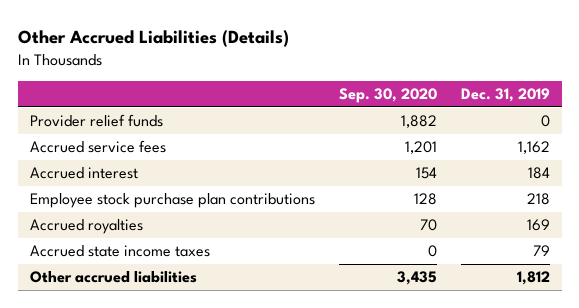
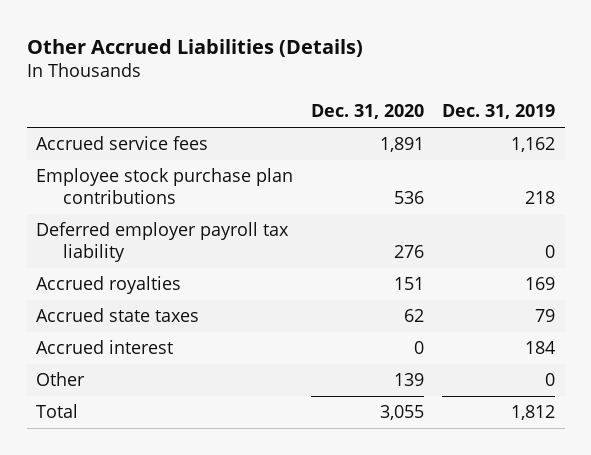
[338,88,437,104] Sep. 30, 2020 -> none
none -> [311,104,425,120] Dec. 31, 2020
[29,114,163,128] Provider relief funds -> none
none -> [35,222,289,262] Deferred employer payroll tax liability
[29,245,210,258] Accrued state income taxes -> [35,308,199,323] Accrued state taxes
[29,167,138,180] Accrued interest -> [35,340,173,355] Accrued interest
none -> [35,372,85,387] Other
[29,271,197,284] Other accrued liabilities -> [35,404,78,419] Total

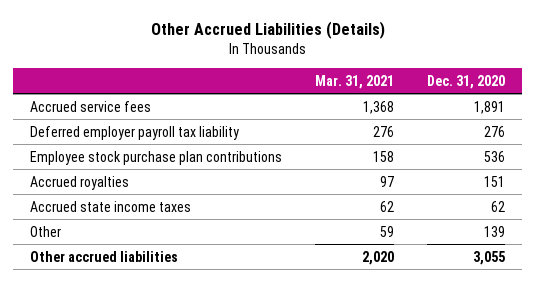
[442,104,556,120] Dec. 31, 2019 -> none
none -> [315,74,395,89] Mar. 31, 2021
[35,168,293,204] Employee stock purchase plan contributions -> [29,150,282,165] Employee stock purchase plan contributions
[35,340,173,355] Accrued interest -> none
[35,308,199,323] Accrued state taxes -> [29,200,191,212] Accrued state income taxes
[35,404,78,419] Total -> [29,250,178,262] Other accrued liabilities

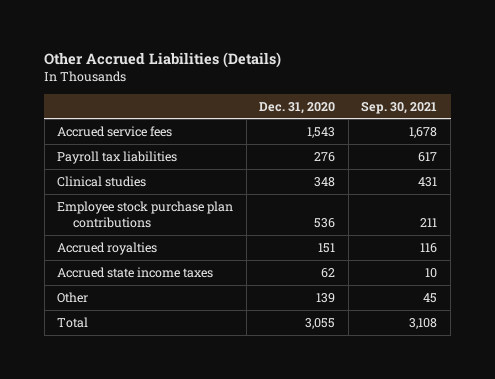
[315,74,395,89] Mar. 31, 2021 -> none
none -> [361,100,438,114] Sep. 30, 2021
[474,100,506,114] 1,891 -> [307,126,336,138] 1,543
[29,125,239,140] Deferred employer payroll tax liability -> [57,150,178,164] Payroll tax liabilities
none -> [57,175,147,187] Clinical studies
[29,250,178,262] Other accrued liabilities -> [57,316,89,328] Total

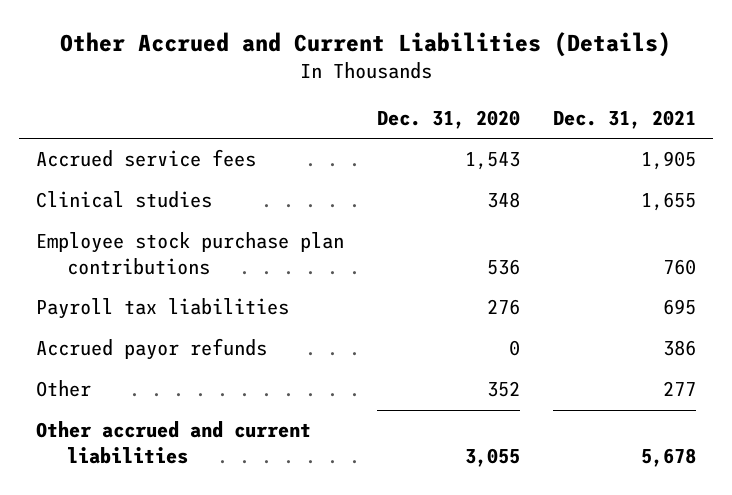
[44,51,282,68] Other Accrued Liabilities (Details) -> [59,31,671,57] Other Accrued and Current Liabilities (Details)
[361,100,438,114] Sep. 30, 2021 -> none
none -> [552,110,696,130] Dec. 31, 2021
[57,241,158,255] Accrued royalties -> none
[57,266,214,278] Accrued state income taxes -> none
[57,150,178,164] Payroll tax liabilities -> [35,298,289,320] Payroll tax liabilities
none -> [35,338,267,361] Accrued payor refunds
[316,292,336,303] 139 -> [486,381,520,398] 352
[57,316,89,328] Total -> [35,421,311,464] Other accrued and current liabilities

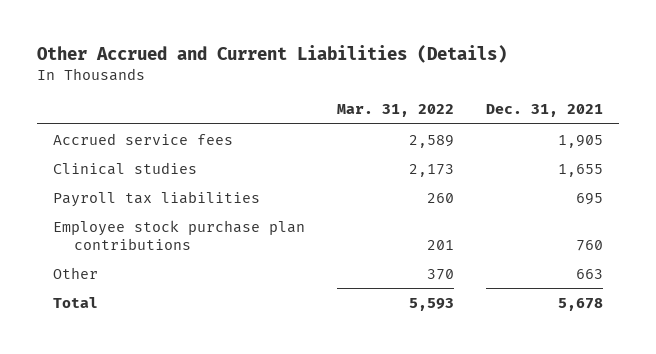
[376,110,520,130] Dec. 31, 2020 -> none
none -> [337,103,455,117] Mar. 31, 2022
[35,338,267,361] Accrued payor refunds -> none
[35,232,344,275] Employee stock purchase plan contributions -> [53,219,306,250] Employee stock purchase plan contributions
[662,381,696,397] 277 -> [576,268,604,279] 663
[35,421,311,464] Other accrued and current liabilities -> [53,296,99,308] Total

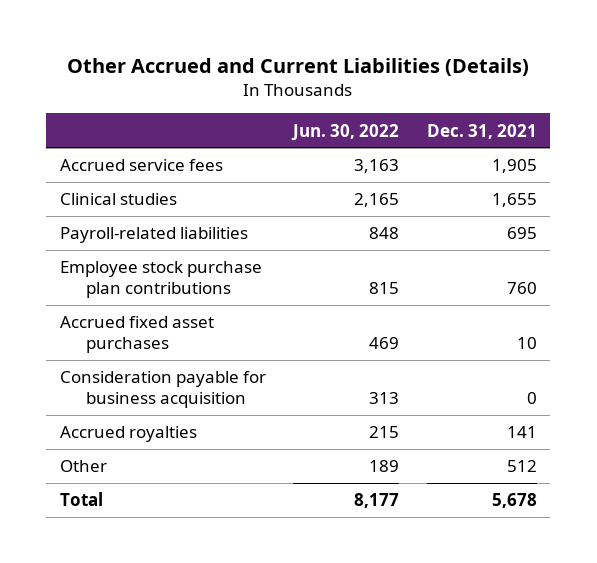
[337,103,455,117] Mar. 31, 2022 -> none
none -> [291,123,400,141] Jun. 30, 2022
[53,190,261,207] Payroll tax liabilities -> [59,227,248,244] Payroll-related liabilities
none -> [59,316,214,354] Accrued fixed asset purchases
none -> [59,371,266,409] Consideration payable for business acquisition
none -> [59,426,197,443] Accrued royalties
[576,268,604,279] 663 -> [506,460,537,473] 512

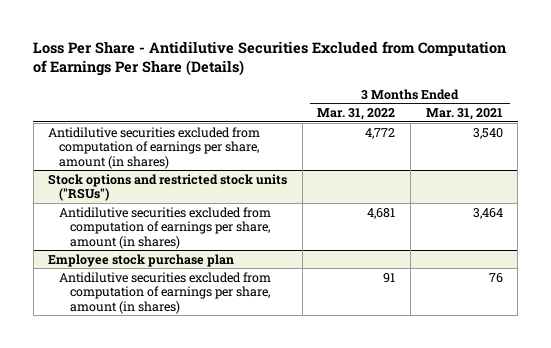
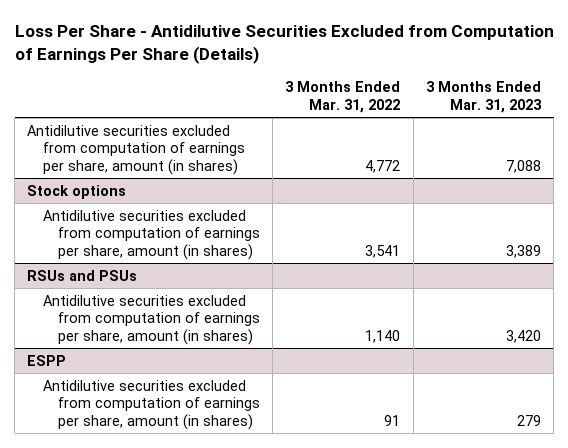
[425,108,503,121] Mar. 31, 2021 -> none
none -> [426,81,543,113] 3 Months Ended Mar. 31, 2023
[48,173,288,202] Stock options and restricted stock units ("RSUs") -> [27,184,127,199] Stock options
[367,207,396,219] 4,681 -> [365,244,401,258] 3,541
none -> [27,269,138,281] RSUs and PSUs
none -> [42,294,260,345] Antidilutive securities excluded from computation of earnings per share, amount (in shares)
[48,253,235,267] Employee stock purchase plan -> [27,354,67,366] ESPP

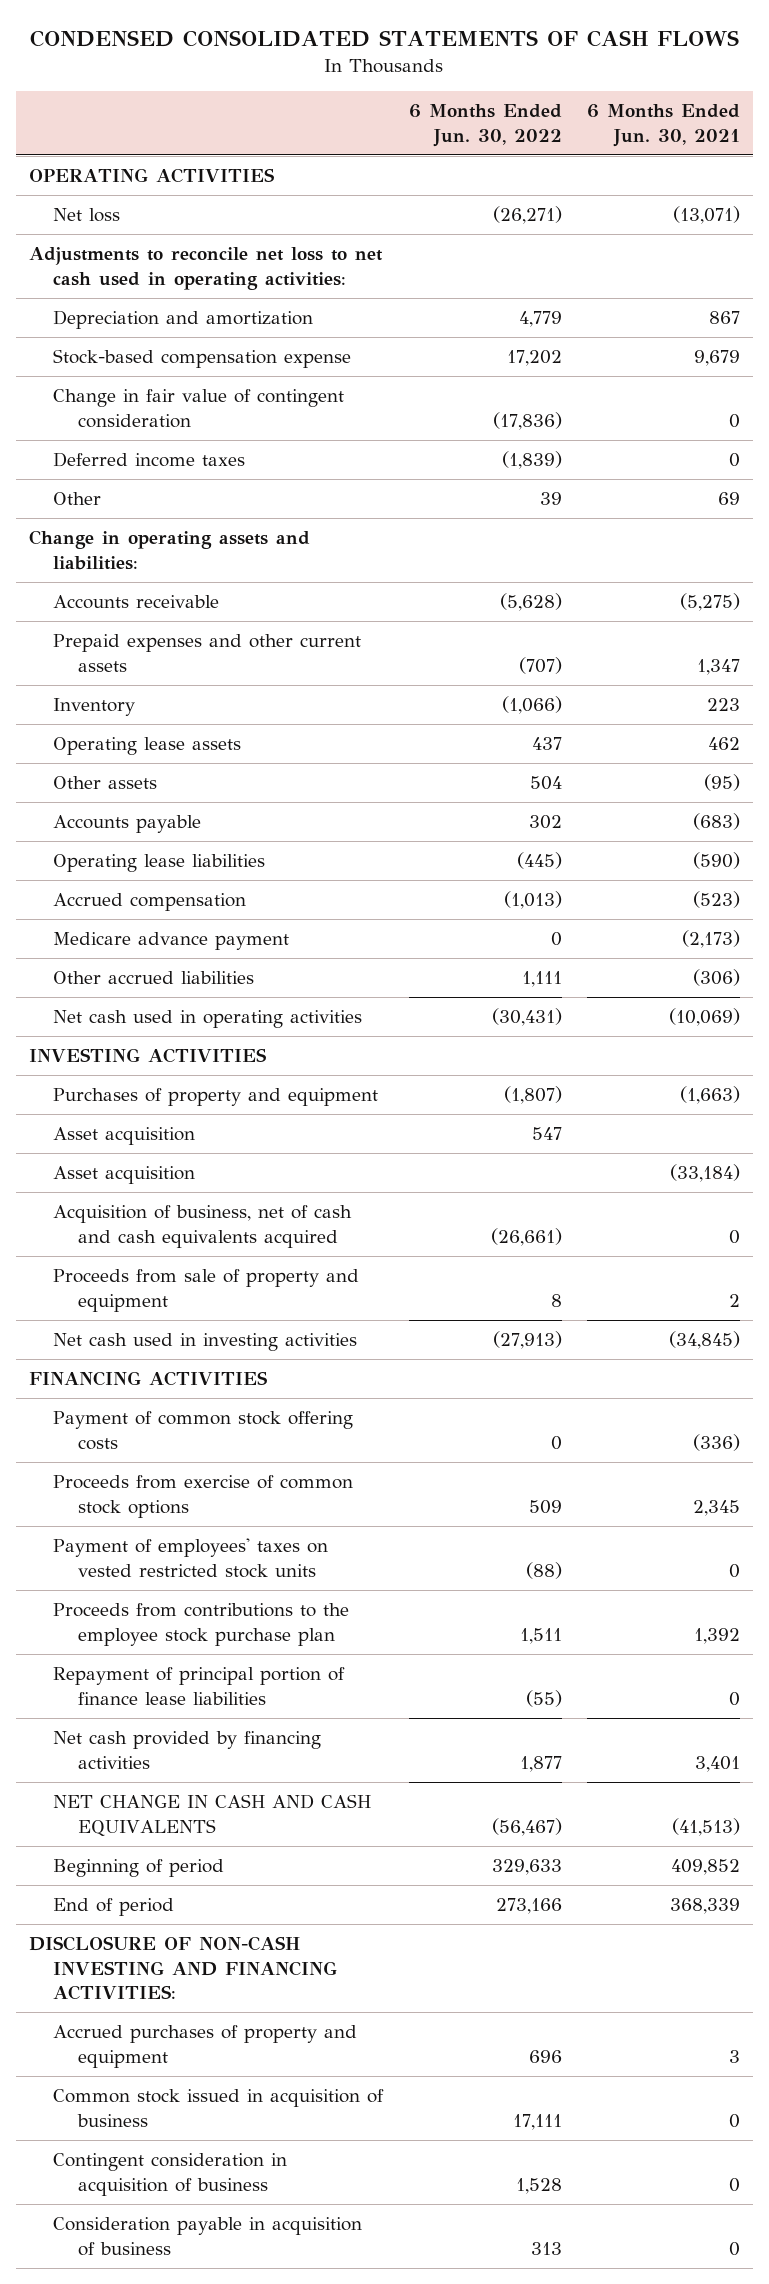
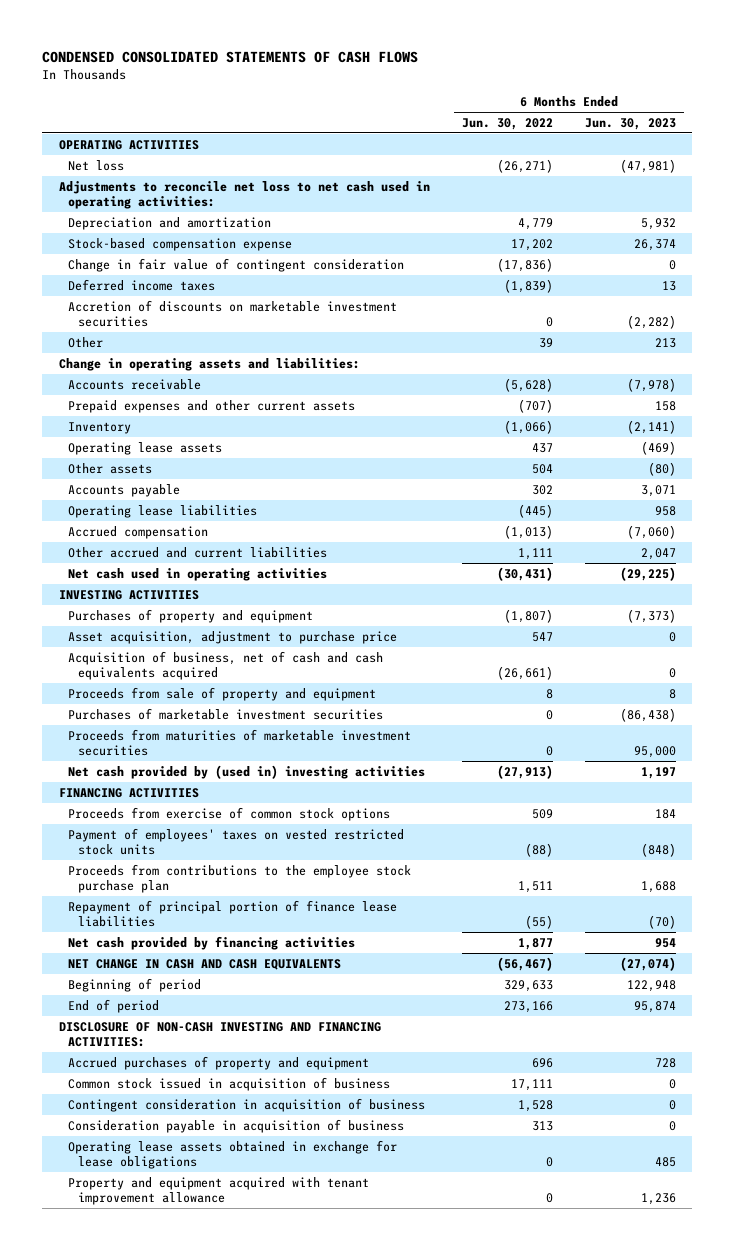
[586,104,740,147] 6 Months Ended Jun. 30, 2021 -> none
none -> [584,117,676,130] Jun. 30, 2023
none -> [68,299,398,327] Accretion of discounts on marketable investment securities
[53,932,290,951] Medicare advance payment -> none
[53,971,255,985] Other accrued liabilities -> [68,546,328,558] Other accrued and current liabilities
[53,1166,196,1185] Asset acquisition -> none
[53,1127,196,1146] Asset acquisition -> [68,630,398,644] Asset acquisition, adjustment to purchase price
none -> [68,707,384,720] Purchases of marketable investment securities
none -> [68,728,412,756] Proceeds from maturities of marketable investment securities
[53,1333,358,1352] Net cash used in investing activities -> [68,764,426,779] Net cash provided by (used in) investing activities
[53,1411,354,1450] Payment of common stock offering costs -> none
none -> [68,1139,398,1169] Operating lease assets obtained in exchange for lease obligations
none -> [68,1176,370,1205] Property and equipment acquired with tenant improvement allowance

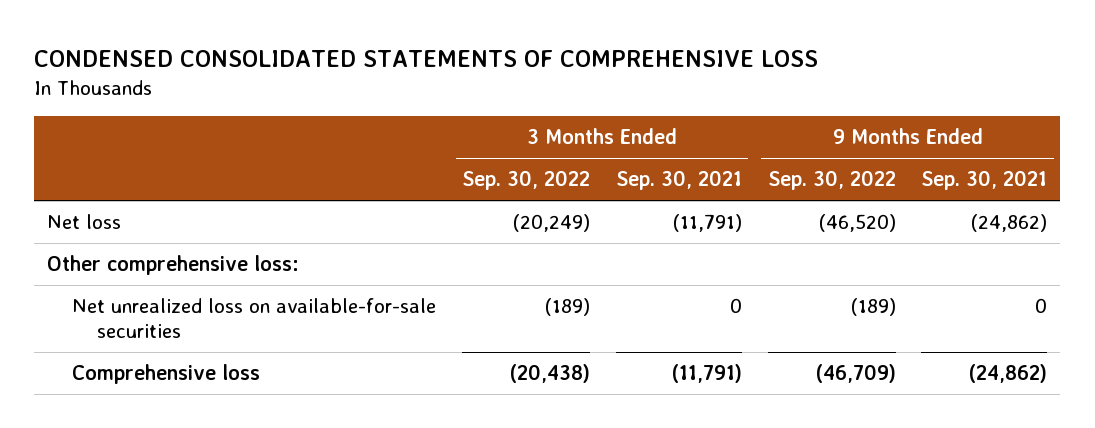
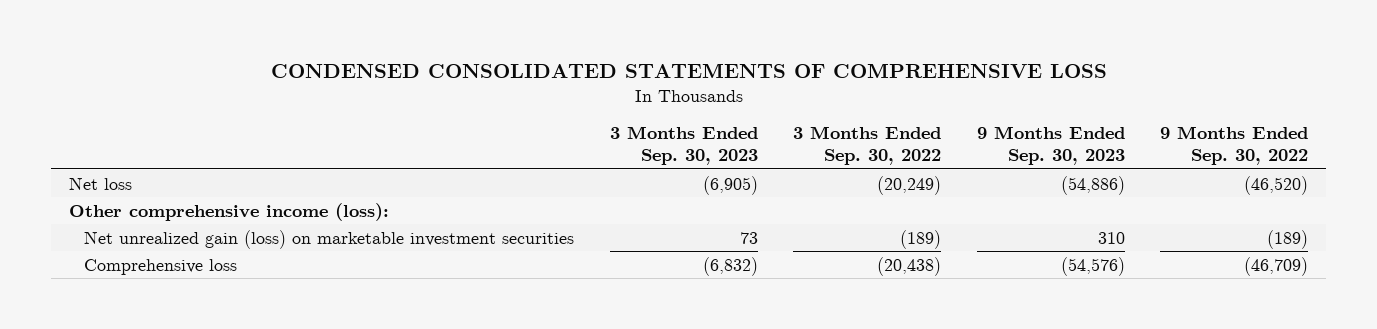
[615,170,742,191] Sep. 30, 2021 -> none
[921,170,1048,191] Sep. 30, 2021 -> none
none -> [609,125,758,166] 3 Months Ended Sep. 30, 2023
none -> [976,125,1125,166] 9 Months Ended Sep. 30, 2023
[47,255,300,276] Other comprehensive loss: -> [69,202,390,221] Other comprehensive income (loss):
[72,298,437,339] Net unrealized loss on available-for-sale securities -> [84,229,575,249] Net unrealized gain (loss) on marketable investment securities

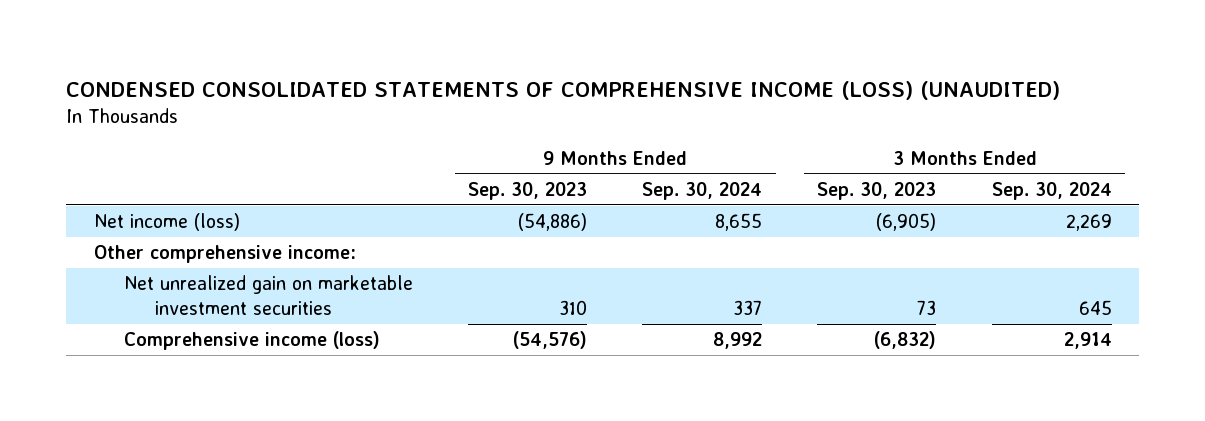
[270,63,1107,79] CONDENSED CONSOLIDATED STATEMENTS OF COMPREHENSIVE LOSS -> [66,80,1061,100] CONDENSED CONSOLIDATED STATEMENTS OF COMPREHENSIVE INCOME (LOSS) (UNAUDITED)
[793,125,942,166] 3 Months Ended Sep. 30, 2022 -> none
[1160,125,1309,166] 9 Months Ended Sep. 30, 2022 -> none
none -> [642,182,763,201] Sep. 30, 2024
none -> [991,182,1112,201] Sep. 30, 2024
[69,176,133,190] Net loss -> [93,213,240,232] Net income (loss)
[69,202,390,221] Other comprehensive income (loss): -> [93,245,356,264] Other comprehensive income:
[84,229,575,249] Net unrealized gain (loss) on marketable investment securities -> [124,275,414,316] Net unrealized gain on marketable investment securities
[84,258,238,275] Comprehensive loss -> [124,331,381,351] Comprehensive income (loss)

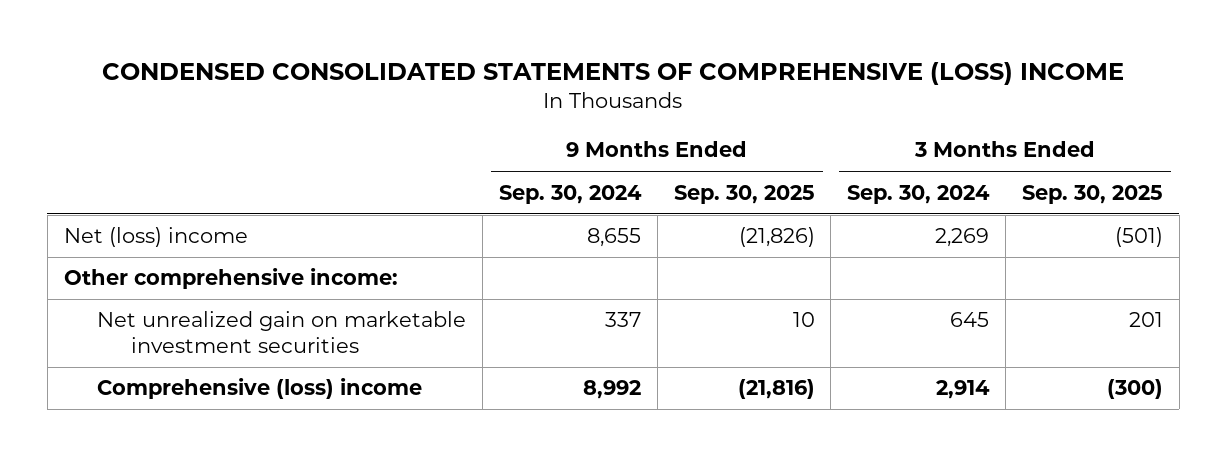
[66,80,1061,100] CONDENSED CONSOLIDATED STATEMENTS OF COMPREHENSIVE INCOME (LOSS) (UNAUDITED) -> [102,61,1125,85] CONDENSED CONSOLIDATED STATEMENTS OF COMPREHENSIVE (LOSS) INCOME
[468,182,588,201] Sep. 30, 2023 -> none
[817,182,937,201] Sep. 30, 2023 -> none
none -> [673,184,815,204] Sep. 30, 2025
none -> [1022,184,1164,204] Sep. 30, 2025
[93,213,240,232] Net income (loss) -> [63,227,248,248] Net (loss) income
[124,331,381,351] Comprehensive income (loss) -> [97,378,423,400] Comprehensive (loss) income

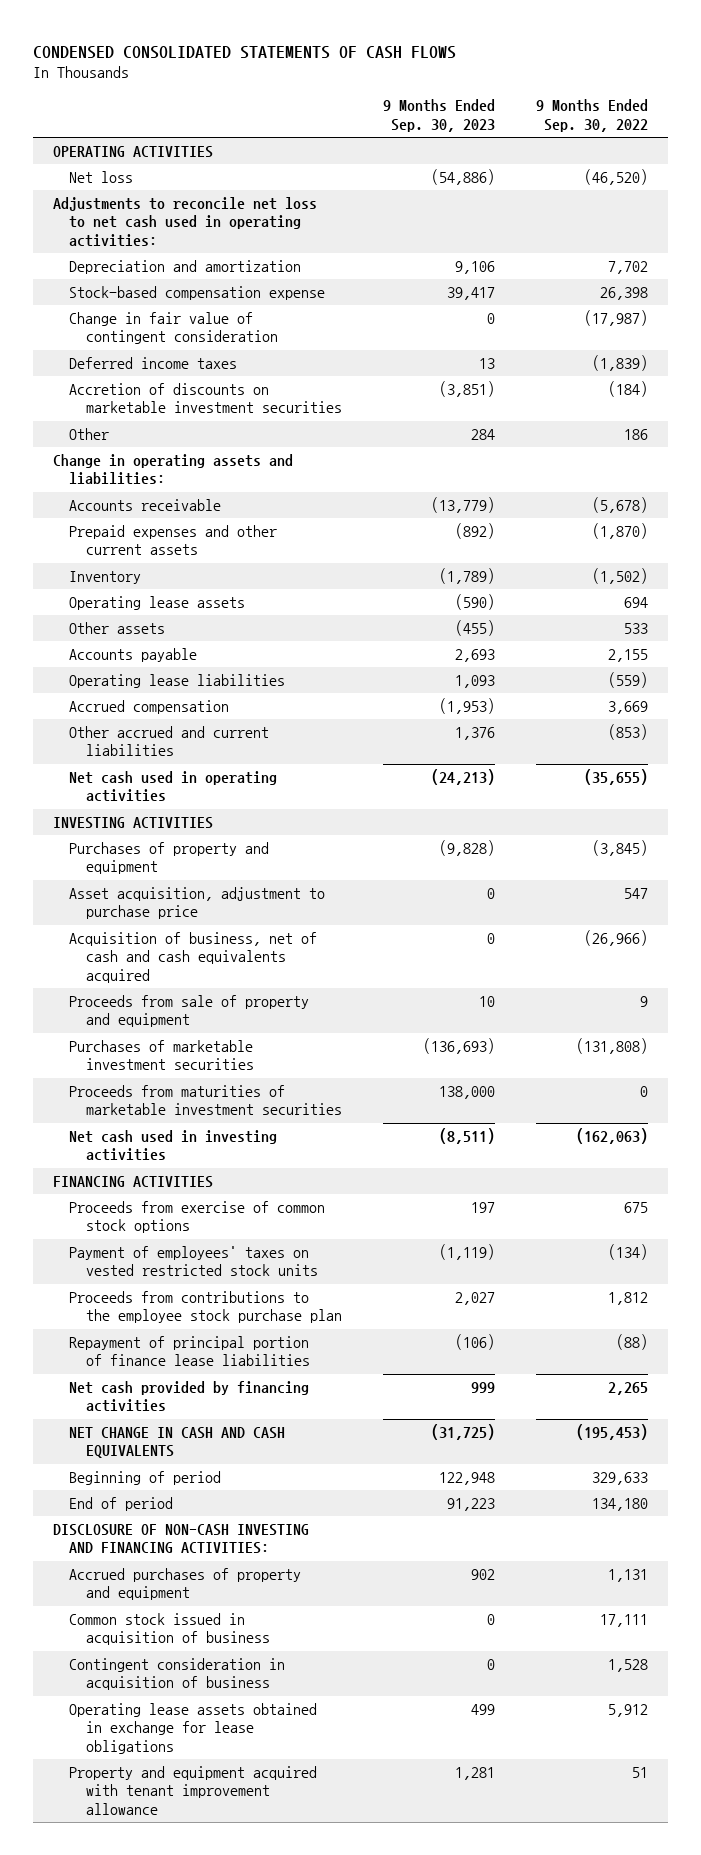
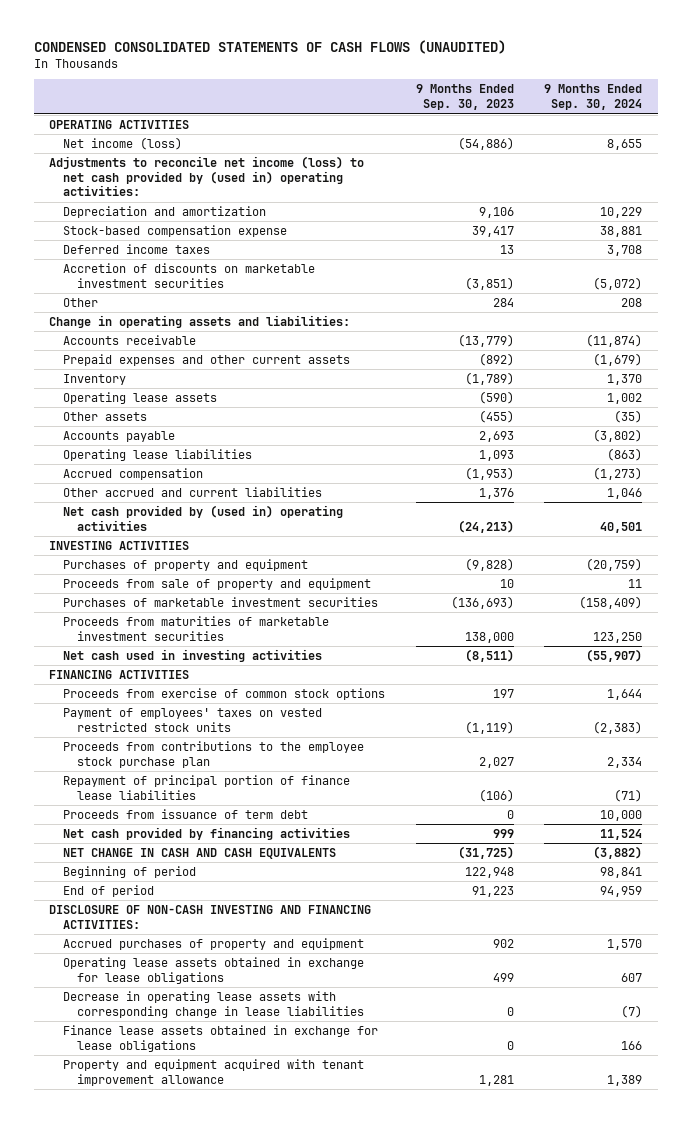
[32,45,456,59] CONDENSED CONSOLIDATED STATEMENTS OF CASH FLOWS -> [33,40,506,55] CONDENSED CONSOLIDATED STATEMENTS OF CASH FLOWS (UNAUDITED)
[535,99,648,133] 9 Months Ended Sep. 30, 2022 -> none
none -> [544,84,643,111] 9 Months Ended Sep. 30, 2024
[69,170,134,183] Net loss -> [63,137,183,151] Net income (loss)
[53,196,318,248] Adjustments to reconcile net loss to net cash used in operating activities: -> [49,156,365,197] Adjustments to reconcile net income (loss) to net cash provided by (used in) operating activities:
[69,311,278,345] Change in fair value of contingent consideration -> none
[69,770,278,803] Net cash used in operating activities -> [63,505,344,531] Net cash provided by (used in) operating activities
[69,886,326,920] Asset acquisition, adjustment to purchase price -> none
[69,931,318,984] Acquisition of business, net of cash and cash equivalents acquired -> none
none -> [63,809,309,820] Proceeds from issuance of term debt
[69,1612,270,1646] Common stock issued in acquisition of business -> none
[69,1657,286,1691] Contingent consideration in acquisition of business -> none
none -> [63,991,364,1018] Decrease in operating lease assets with corresponding change in lease liabilities
none -> [63,1025,379,1052] Finance lease assets obtained in exchange for lease obligations

